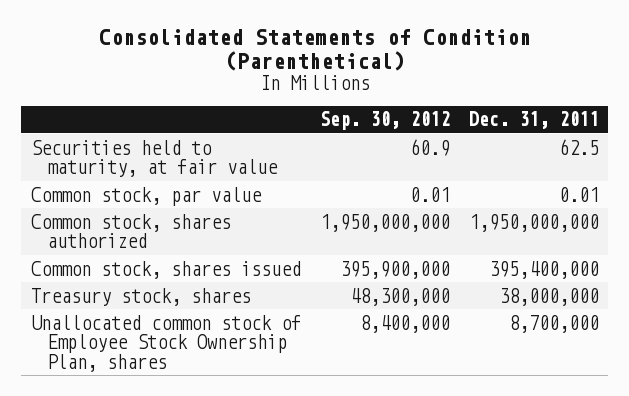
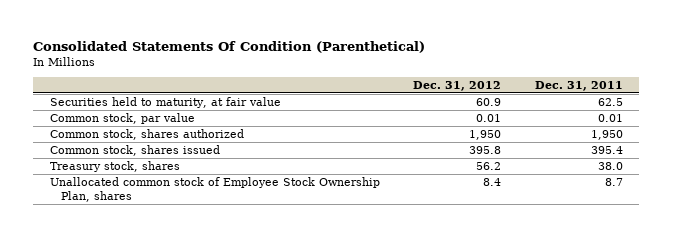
[98,29,531,72] Consolidated Statements of Condition (Parenthetical) -> [33,40,426,53] Consolidated Statements Of Condition (Parenthetical)
[319,111,450,131] Sep. 30, 2012 -> none
none -> [413,80,502,91] Dec. 31, 2012
[468,213,599,232] 1,950,000,000 -> [590,130,623,141] 1,950
[488,260,599,279] 395,400,000 -> [590,146,623,155] 395.4
[498,287,599,306] 38,000,000 -> [597,162,623,171] 38.0
[508,314,599,333] 8,700,000 -> [604,178,623,187] 8.7

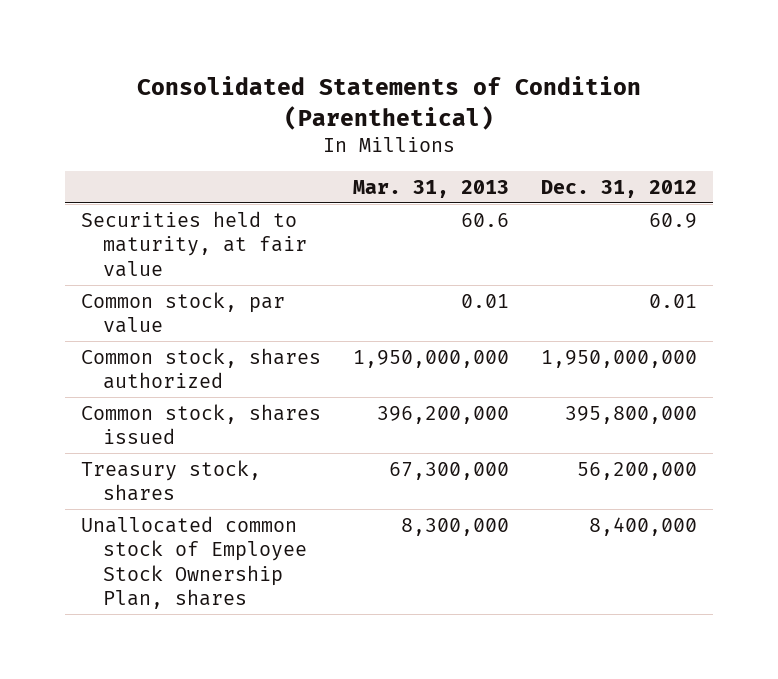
[33,40,426,53] Consolidated Statements Of Condition (Parenthetical) -> [137,76,642,130] Consolidated Statements of Condition (Parenthetical)
[534,80,623,91] Dec. 31, 2011 -> none
none -> [353,179,510,198] Mar. 31, 2013
[469,130,502,141] 1,950 -> [540,349,697,368] 1,950,000,000
[469,146,502,155] 395.8 -> [564,405,697,424] 395,800,000
[476,162,502,171] 56.2 -> [576,461,697,480] 56,200,000
[483,178,502,187] 8.4 -> [588,516,697,536] 8,400,000

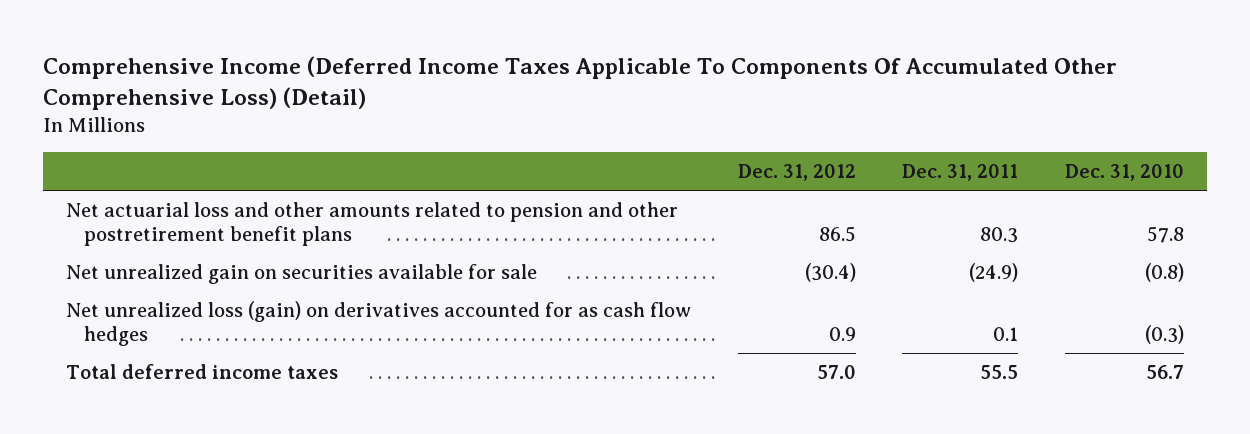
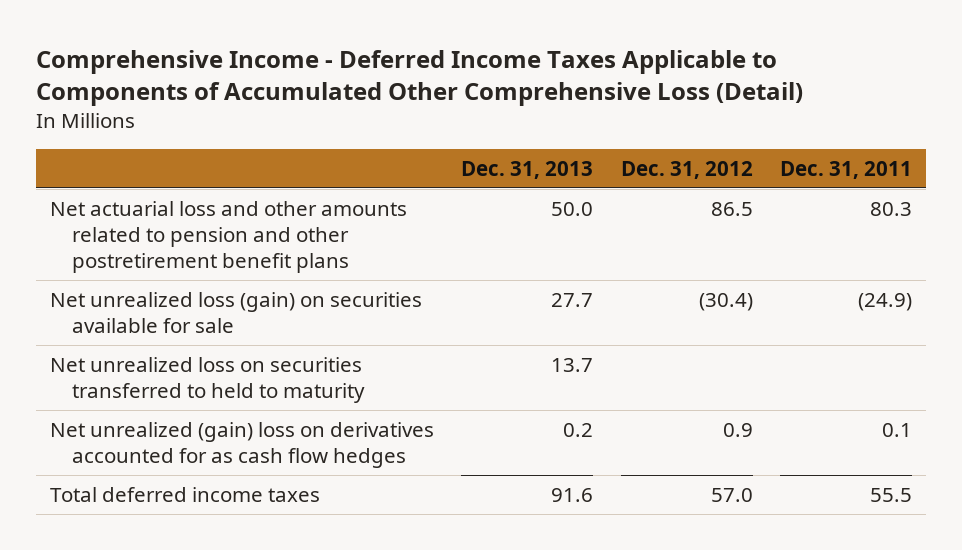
[43,56,1118,111] Comprehensive Income (Deferred Income Taxes Applicable To Components Of Accumulated Other Comprehensive Loss) (Detail) -> [35,50,803,107] Comprehensive Income - Deferred Income Taxes Applicable to Components of Accumulated Other Comprehensive Loss (Detail)
[1065,164,1185,182] Dec. 31, 2010 -> none
none -> [461,160,594,179] Dec. 31, 2013
[66,263,538,284] Net unrealized gain on securities available for sale -> [49,291,422,333] Net unrealized loss (gain) on securities available for sale
none -> [49,356,366,403] Net unrealized loss on securities transferred to held to maturity
[66,300,692,346] Net unrealized loss (gain) on derivatives accounted for as cash flow hedges -> [49,421,434,468] Net unrealized (gain) loss on derivatives accounted for as cash flow hedges

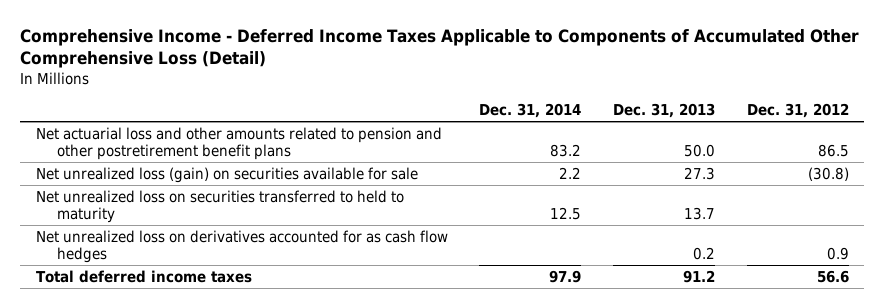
[780,160,913,179] Dec. 31, 2011 -> none
none -> [479,102,582,118] Dec. 31, 2014
[551,292,594,307] 27.7 -> [683,166,715,180] 27.3
[698,292,753,311] (30.4) -> [807,166,849,181] (30.8)
[49,421,434,468] Net unrealized (gain) loss on derivatives accounted for as cash flow hedges -> [35,229,448,263] Net unrealized loss on derivatives accounted for as cash flow hedges
[551,487,594,502] 91.6 -> [682,269,715,283] 91.2
[710,487,753,502] 57.0 -> [816,269,849,283] 56.6

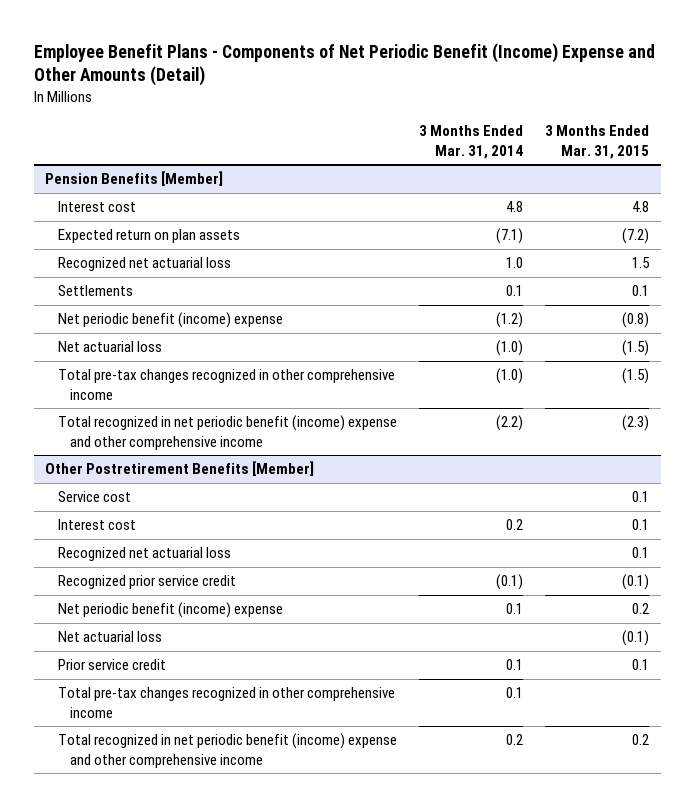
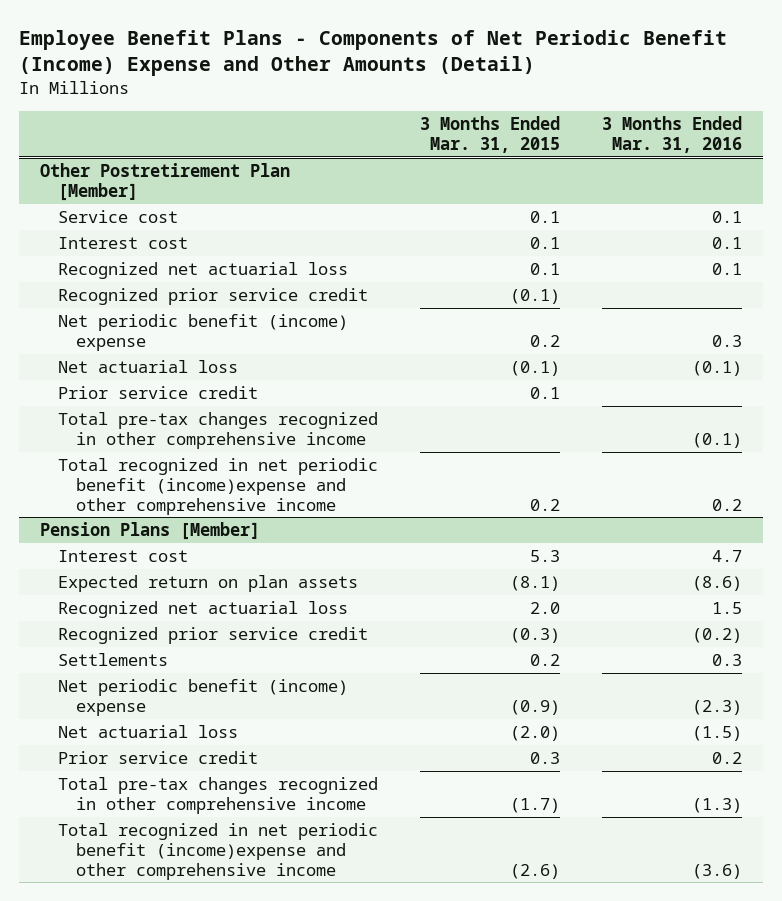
[419,125,524,159] 3 Months Ended Mar. 31, 2014 -> none
none -> [601,116,742,153] 3 Months Ended Mar. 31, 2016
[45,171,224,187] Pension Benefits [Member] -> none
[57,201,136,213] Interest cost -> none
[57,229,240,244] Expected return on plan assets -> none
[57,257,231,272] Recognized net actuarial loss -> none
[57,285,133,297] Settlements -> none
[57,312,283,329] Net periodic benefit (income) expense -> none
[57,341,162,353] Net actuarial loss -> none
[57,369,395,400] Total pre-tax changes recognized in other comprehensive income -> none
[57,415,397,450] Total recognized in net periodic benefit (income) expense and other comprehensive income -> none
[45,461,315,477] Other Postretirement Benefits [Member] -> [39,162,290,201] Other Postretirement Plan [Member]
[57,733,397,768] Total recognized in net periodic benefit (income) expense and other comprehensive income -> [57,457,378,515] Total recognized in net periodic benefit (income)expense and other comprehensive income
none -> [39,521,260,540] Pension Plans [Member]
none -> [57,549,188,562] Interest cost
none -> [57,574,358,592] Expected return on plan assets
none -> [57,600,348,618] Recognized net actuarial loss
none -> [57,626,368,644] Recognized prior service credit
none -> [57,652,168,666] Settlements
none -> [57,678,348,716] Net periodic benefit (income) expense
none -> [57,724,238,738] Net actuarial loss
none -> [57,750,258,764] Prior service credit
none -> [57,776,378,814] Total pre-tax changes recognized in other comprehensive income
none -> [57,822,378,880] Total recognized in net periodic benefit (income)expense and other comprehensive income

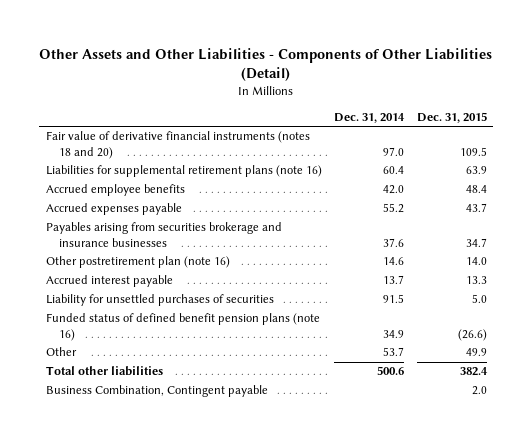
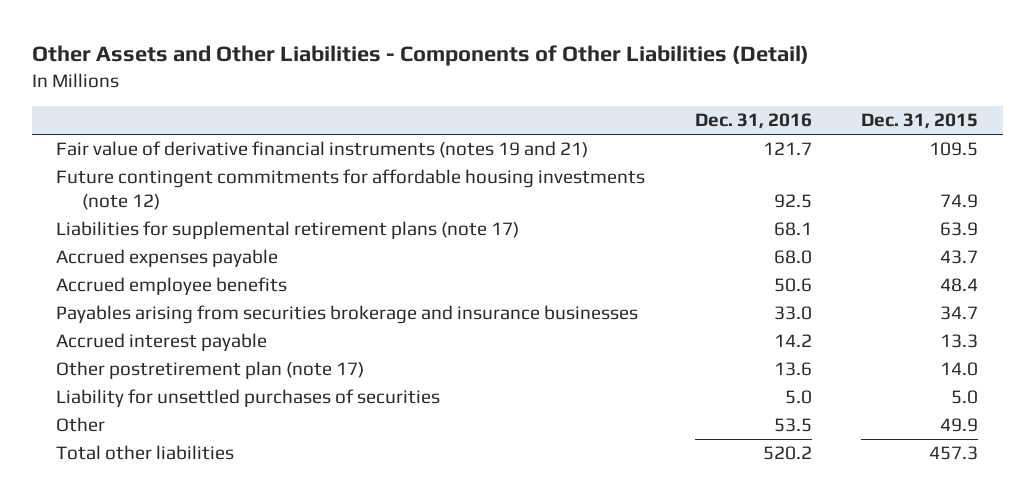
[334,113,406,124] Dec. 31, 2014 -> none
none -> [694,113,812,130] Dec. 31, 2016
[45,131,310,159] Fair value of derivative financial instruments (notes 18 and 20) -> [56,141,589,159] Fair value of derivative financial instruments (notes 19 and 21)
none -> [56,169,646,210] Future contingent commitments for affordable housing investments (note 12)
[45,165,322,178] Liabilities for supplemental retirement plans (note 16) -> [56,221,520,240] Liabilities for supplemental retirement plans (note 17)
[45,184,185,197] Accrued employee benefits -> [56,277,288,296] Accrued employee benefits
[45,256,230,269] Other postretirement plan (note 16) -> none
none -> [56,361,365,380] Other postretirement plan (note 17)
[45,313,320,341] Funded status of defined benefit pension plans (note 16) -> none
[45,385,268,398] Business Combination, Contingent payable -> none
[459,367,488,377] 382.4 -> [929,446,979,461] 457.3

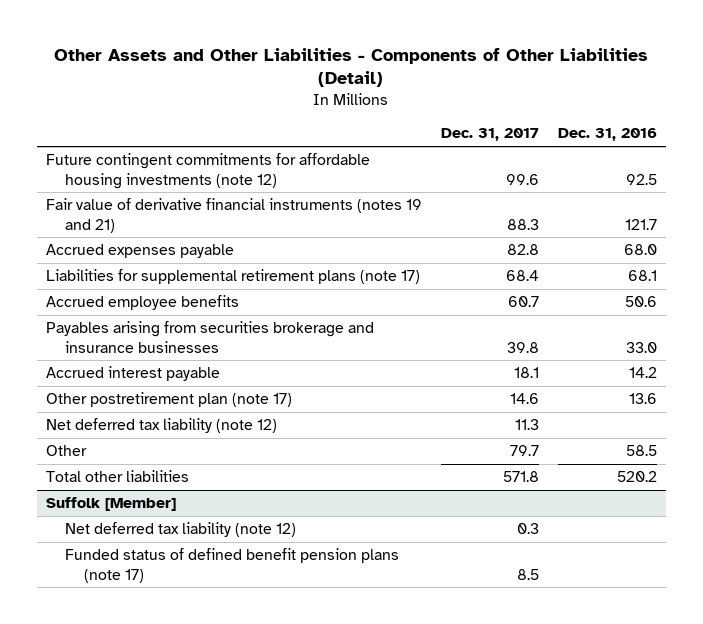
[861,113,979,130] Dec. 31, 2015 -> none
none -> [440,128,539,142] Dec. 31, 2017
[56,141,589,159] Fair value of derivative financial instruments (notes 19 and 21) -> [46,198,423,233] Fair value of derivative financial instruments (notes 19 and 21)
[56,221,520,240] Liabilities for supplemental retirement plans (note 17) -> [46,269,421,285] Liabilities for supplemental retirement plans (note 17)
[56,389,441,408] Liability for unsettled purchases of securities -> none
none -> [46,418,278,434] Net deferred tax liability (note 12)
[773,418,812,433] 53.5 -> [625,445,657,457] 58.5
none -> [46,497,177,512] Suffolk [Member]
none -> [65,522,297,538] Net deferred tax liability (note 12)
none -> [65,548,400,583] Funded status of defined benefit pension plans (note 17)

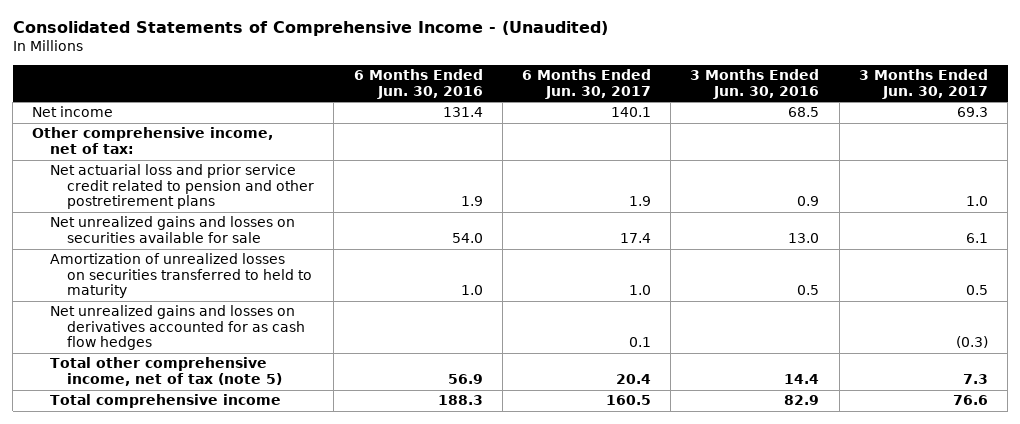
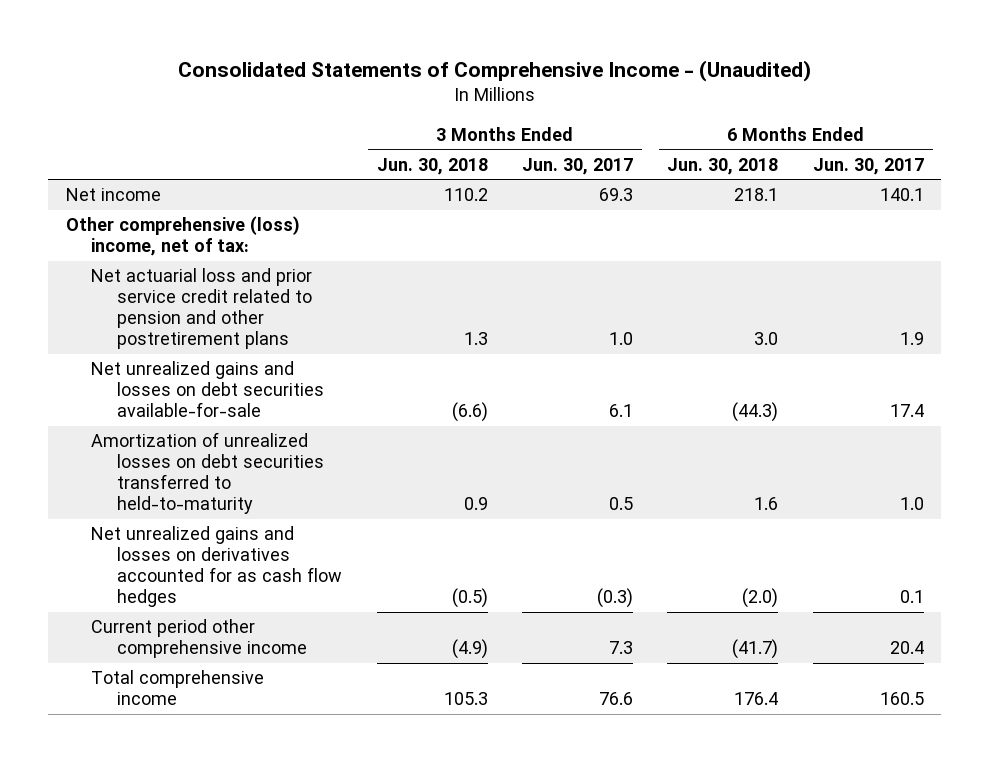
[353,69,483,99] 6 Months Ended Jun. 30, 2016 -> none
[690,69,820,99] 3 Months Ended Jun. 30, 2016 -> none
none -> [376,157,488,175] Jun. 30, 2018
none -> [667,157,779,175] Jun. 30, 2018
[32,127,274,154] Other comprehensive income, net of tax: -> [65,216,300,257] Other comprehensive (loss) income, net of tax:
[49,216,295,243] Net unrealized gains and losses on securities available for sale -> [91,361,325,418] Net unrealized gains and losses on debt securities available-for-sale
[49,253,313,299] Amortization of unrealized losses on securities transferred to held to maturity -> [91,432,325,515] Amortization of unrealized losses on debt securities transferred to held-to-maturity
[49,357,283,386] Total other comprehensive income, net of tax (note 5) -> [91,619,308,659] Current period other comprehensive income

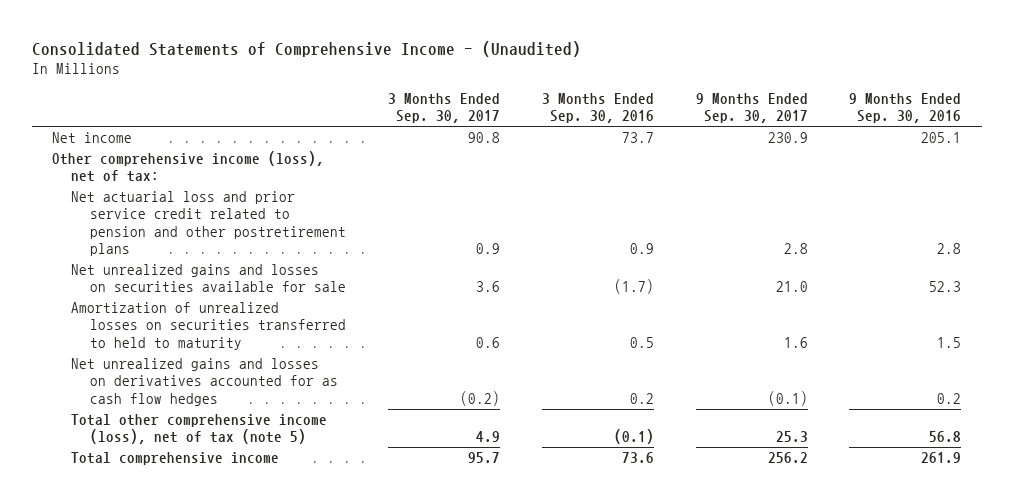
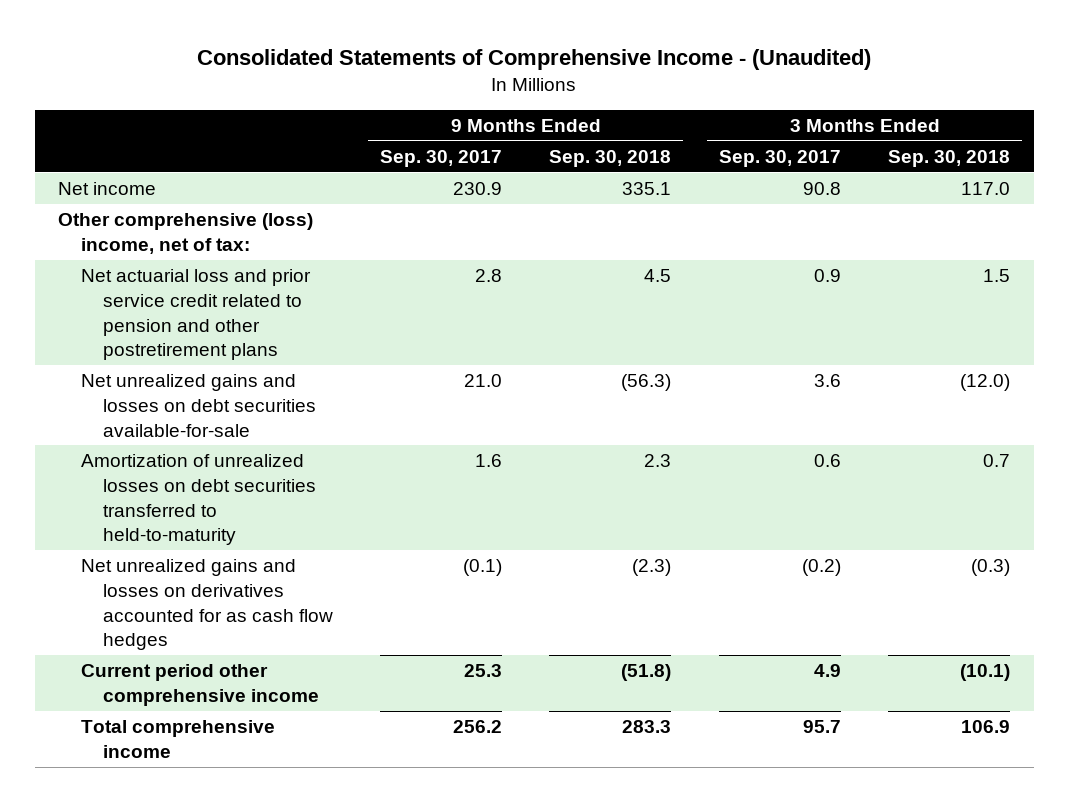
[541,93,654,124] 3 Months Ended Sep. 30, 2016 -> none
[849,93,962,124] 9 Months Ended Sep. 30, 2016 -> none
none -> [549,149,672,167] Sep. 30, 2018
none -> [888,149,1011,167] Sep. 30, 2018
[52,151,325,183] Other comprehensive income (loss), net of tax: -> [58,213,314,254] Other comprehensive (loss) income, net of tax:
[71,264,347,293] Net unrealized gains and losses on securities available for sale -> [80,374,316,437] Net unrealized gains and losses on debt securities available-for-sale
[71,302,347,350] Amortization of unrealized losses on securities transferred to held to maturity -> [80,454,316,546] Amortization of unrealized losses on debt securities transferred to held-to-maturity
[71,414,328,445] Total other comprehensive income (loss), net of tax (note 5) -> [80,664,319,706] Current period other comprehensive income

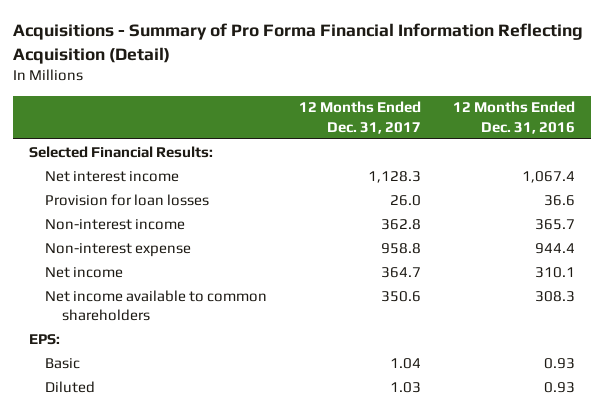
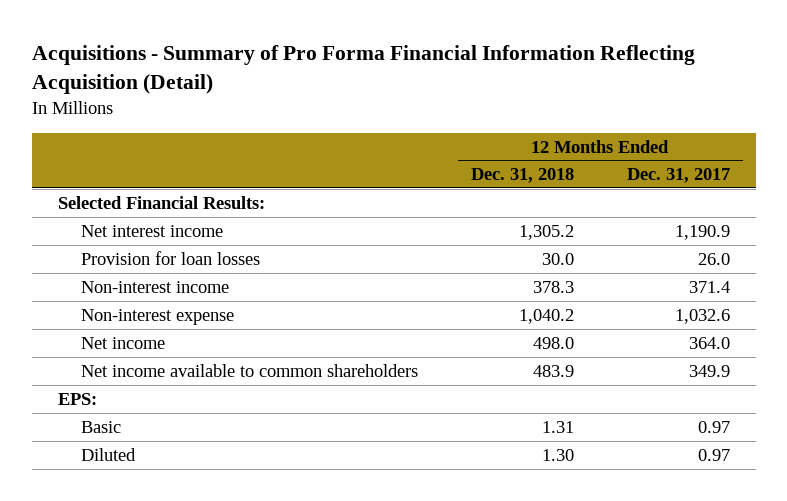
[453,101,576,134] 12 Months Ended Dec. 31, 2016 -> none
none -> [470,168,574,184] Dec. 31, 2018
[368,170,422,183] 1,128.3 -> [674,224,730,240] 1,190.9
[381,218,422,230] 362.8 -> [688,280,730,293] 371.4
[381,242,422,254] 958.8 -> [674,308,730,324] 1,032.6
[381,266,422,278] 364.7 -> [688,336,730,349] 364.0
[381,290,422,302] 350.6 -> [688,364,730,377] 349.9
[390,357,422,369] 1.04 -> [697,420,730,433] 0.97
[390,381,422,393] 1.03 -> [697,448,730,461] 0.97

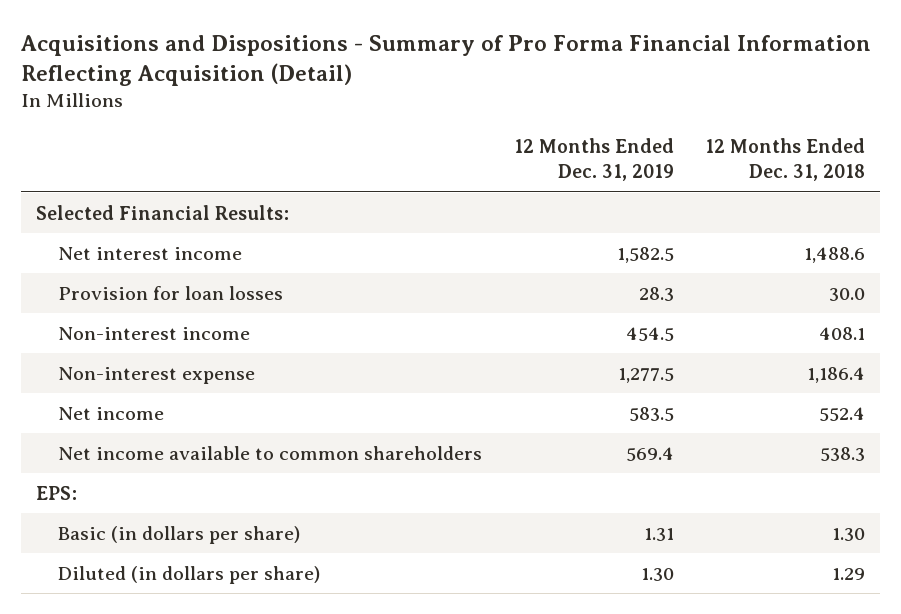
[31,45,695,95] Acquisitions - Summary of Pro Forma Financial Information Reflecting Acquisition (Detail) -> [19,34,871,87] Acquisitions and Dispositions - Summary of Pro Forma Financial Information Reflecting Acquisition (Detail)
[626,168,730,184] Dec. 31, 2017 -> none
none -> [513,138,674,182] 12 Months Ended Dec. 31, 2019
[518,224,574,240] 1,305.2 -> [803,246,865,263] 1,488.6
[532,280,574,293] 378.3 -> [818,326,865,340] 408.1
[518,308,574,324] 1,040.2 -> [806,366,865,383] 1,186.4
[532,336,574,349] 498.0 -> [818,406,865,421] 552.4
[532,364,574,377] 483.9 -> [819,446,865,461] 538.3
[81,420,122,433] Basic -> [58,525,301,544] Basic (in dollars per share)
[541,420,574,433] 1.31 -> [831,527,865,541] 1.30
[81,447,137,461] Diluted -> [58,565,321,584] Diluted (in dollars per share)
[541,448,574,461] 1.30 -> [831,567,865,580] 1.29

